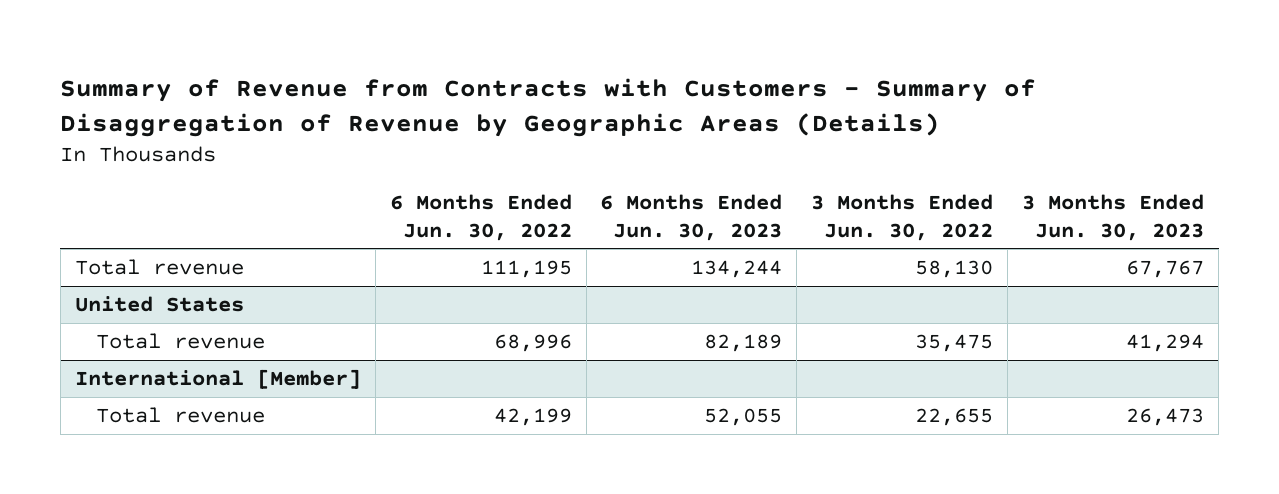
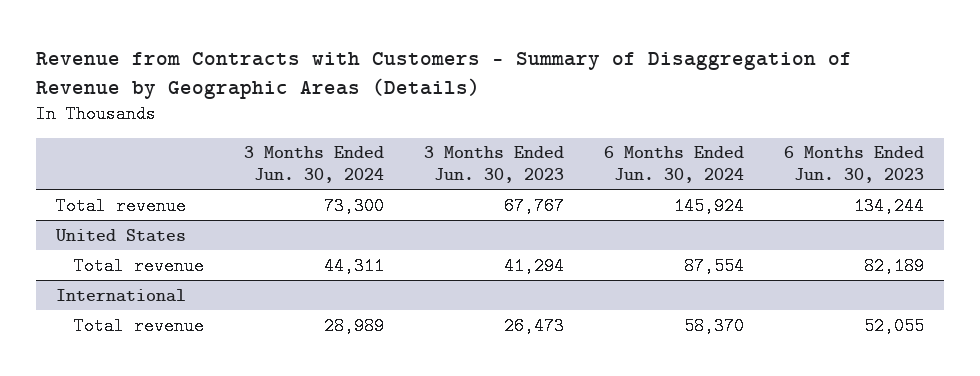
[60,77,1037,137] Summary of Revenue from Contracts with Customers - Summary of Disaggregation of Revenue by Geographic Areas (Details) -> [35,51,852,99] Revenue from Contracts with Customers - Summary of Disaggregation of Revenue by Geographic Areas (Details)
[389,194,572,241] 6 Months Ended Jun. 30, 2022 -> none
[811,194,994,241] 3 Months Ended Jun. 30, 2022 -> none
none -> [243,146,384,184] 3 Months Ended Jun. 30, 2024
none -> [603,146,744,184] 6 Months Ended Jun. 30, 2024
[74,369,361,390] International [Member] -> [55,288,186,302] International

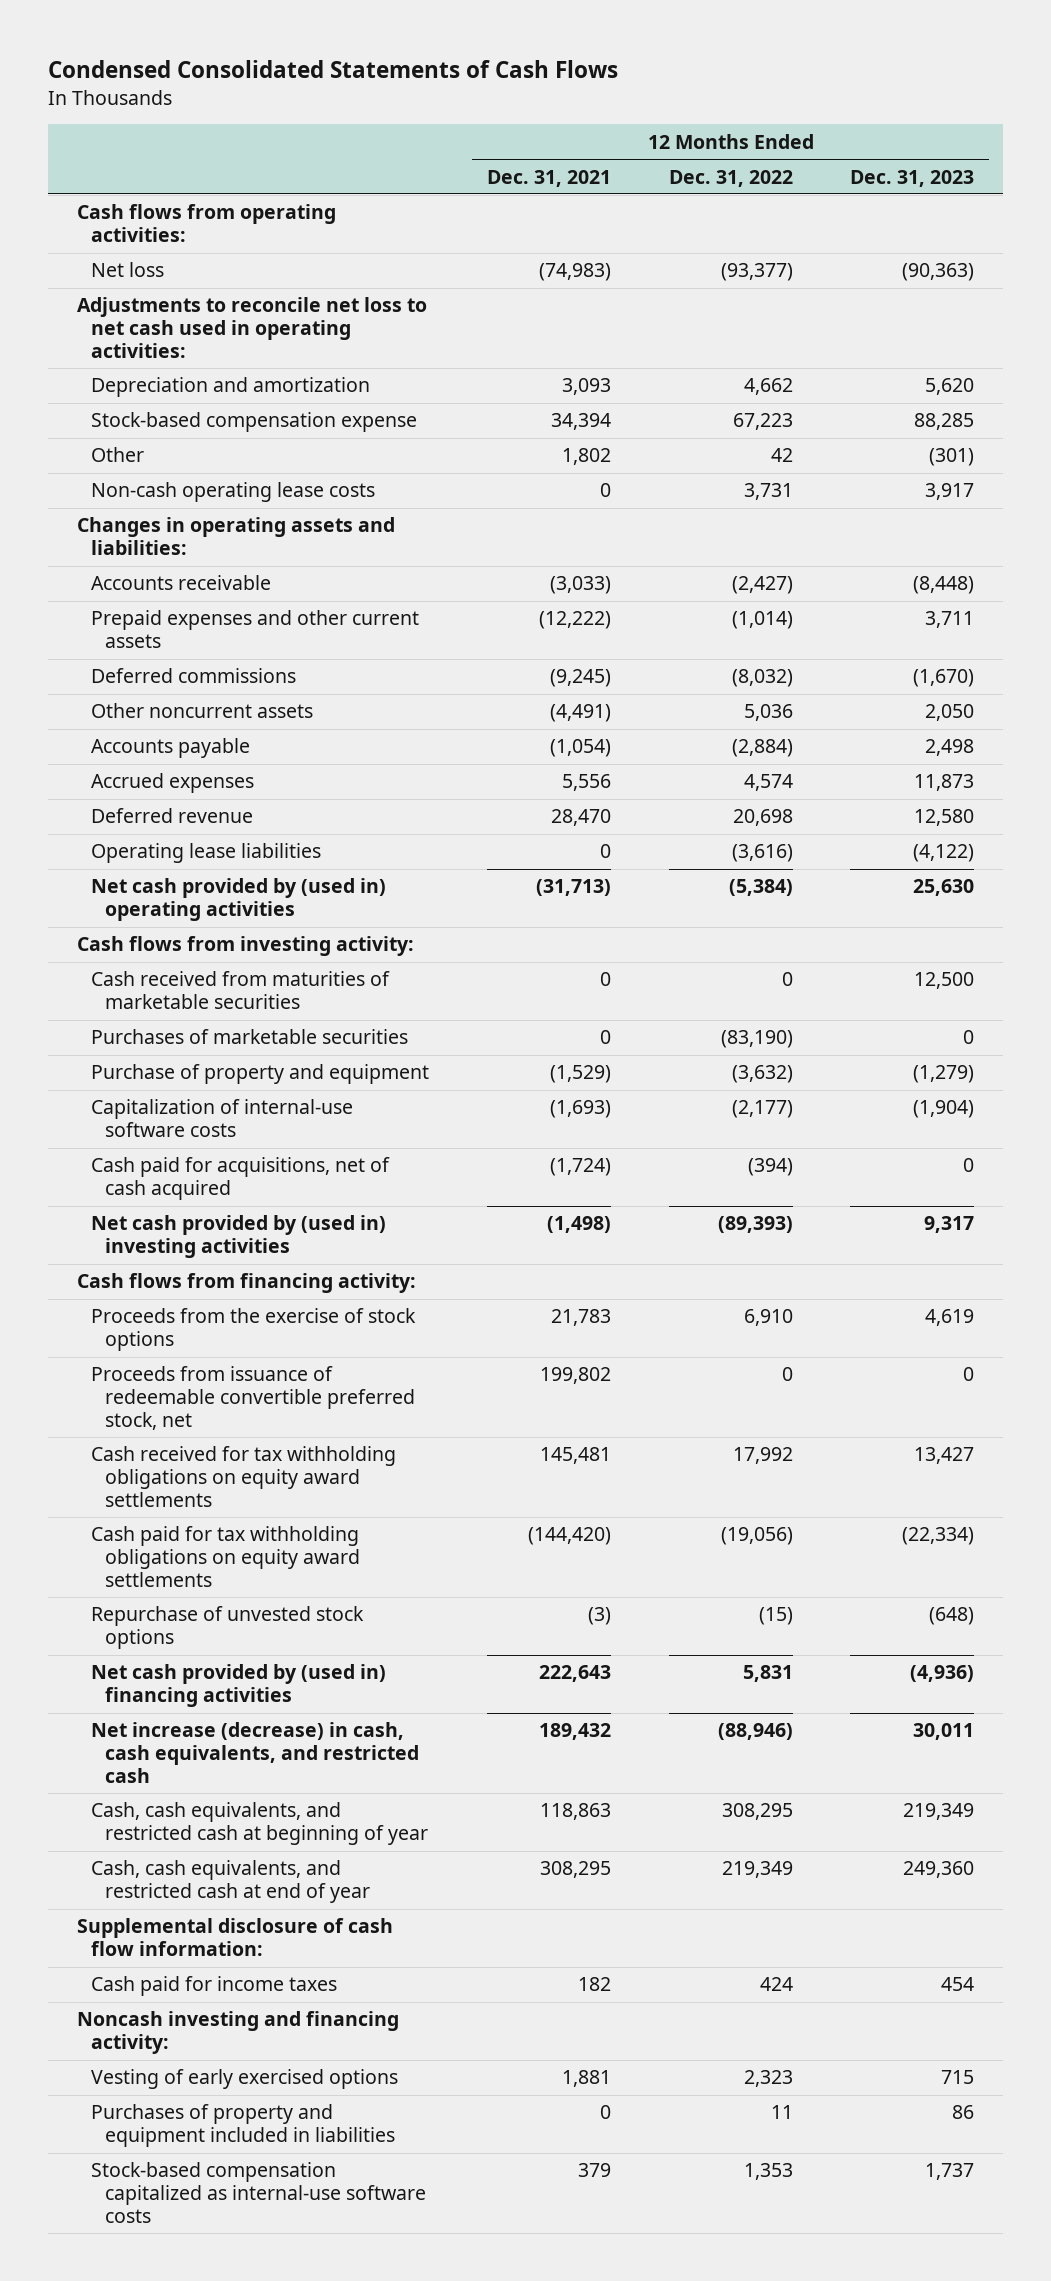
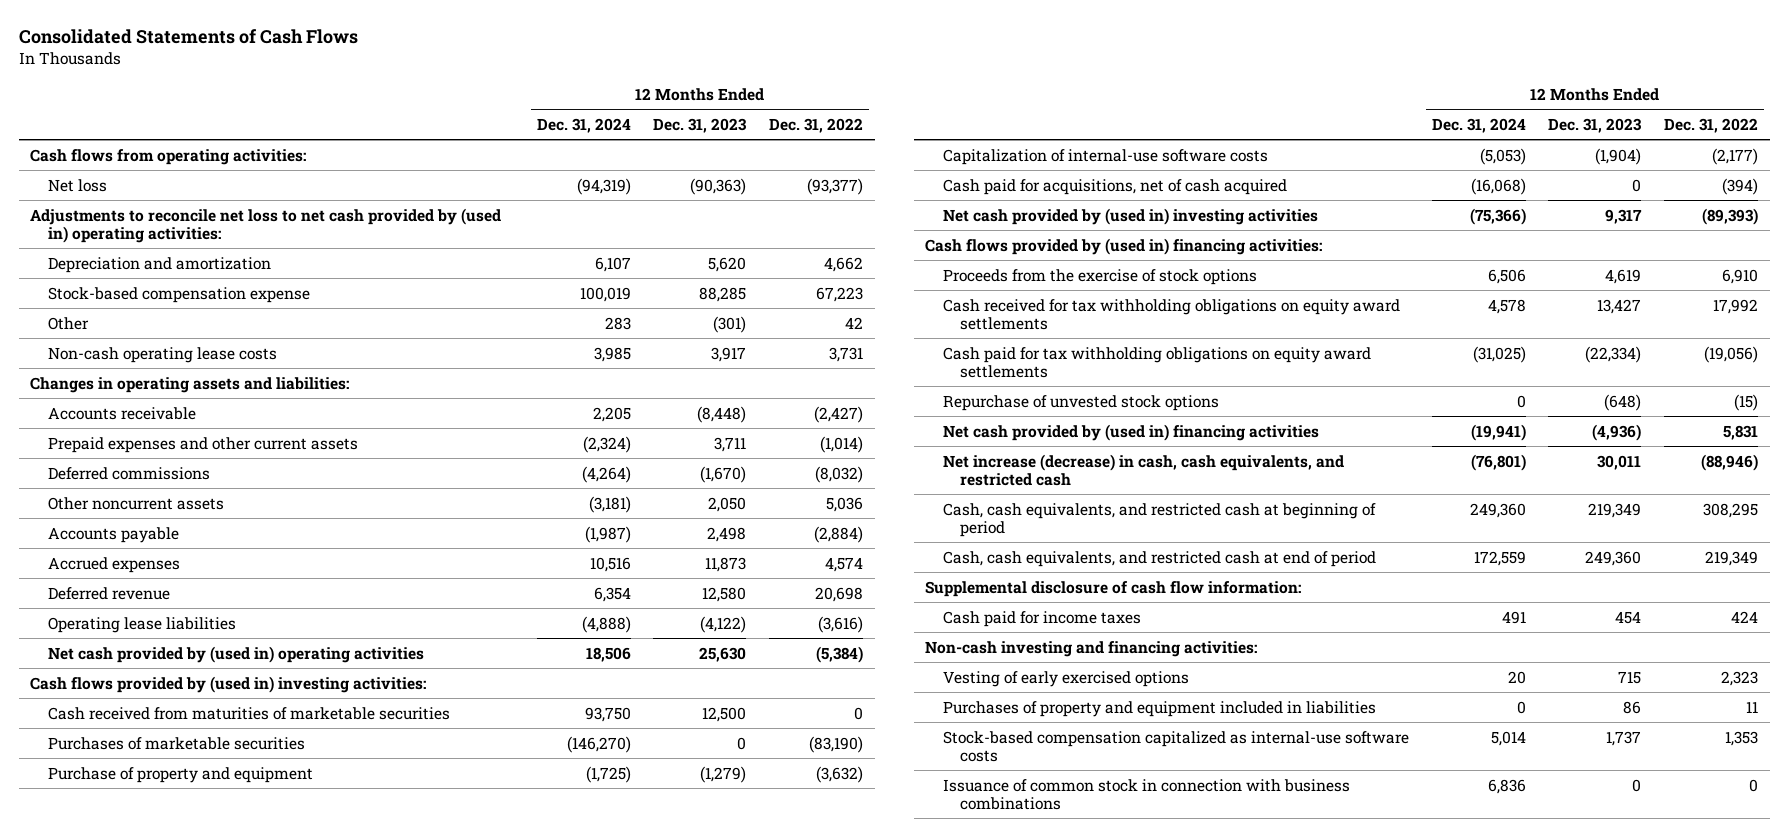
[47,60,618,79] Condensed Consolidated Statements of Cash Flows -> [18,28,358,44] Consolidated Statements of Cash Flows
[486,169,611,187] Dec. 31, 2021 -> none
none -> [536,117,631,133] Dec. 31, 2024
[76,297,427,359] Adjustments to reconcile net loss to net cash used in operating activities: -> [30,207,502,243] Adjustments to reconcile net loss to net cash provided by (used in) operating activities:
[76,936,414,957] Cash flows from investing activity: -> [30,675,427,693] Cash flows provided by (used in) investing activities:
[76,1273,416,1294] Cash flows from financing activity: -> [925,237,1323,255] Cash flows provided by (used in) financing activities:
[90,1366,415,1431] Proceeds from issuance of redeemable convertible preferred stock, net -> none
[90,1802,428,1846] Cash, cash equivalents, and restricted cash at beginning of year -> [942,502,1376,537] Cash, cash equivalents, and restricted cash at beginning of period
[90,1860,370,1904] Cash, cash equivalents, and restricted cash at end of year -> [942,550,1376,567] Cash, cash equivalents, and restricted cash at end of period
[76,2011,399,2055] Noncash investing and financing activity: -> [925,640,1258,657] Non-cash investing and financing activities:
none -> [942,778,1350,810] Issuance of common stock in connection with business combinations

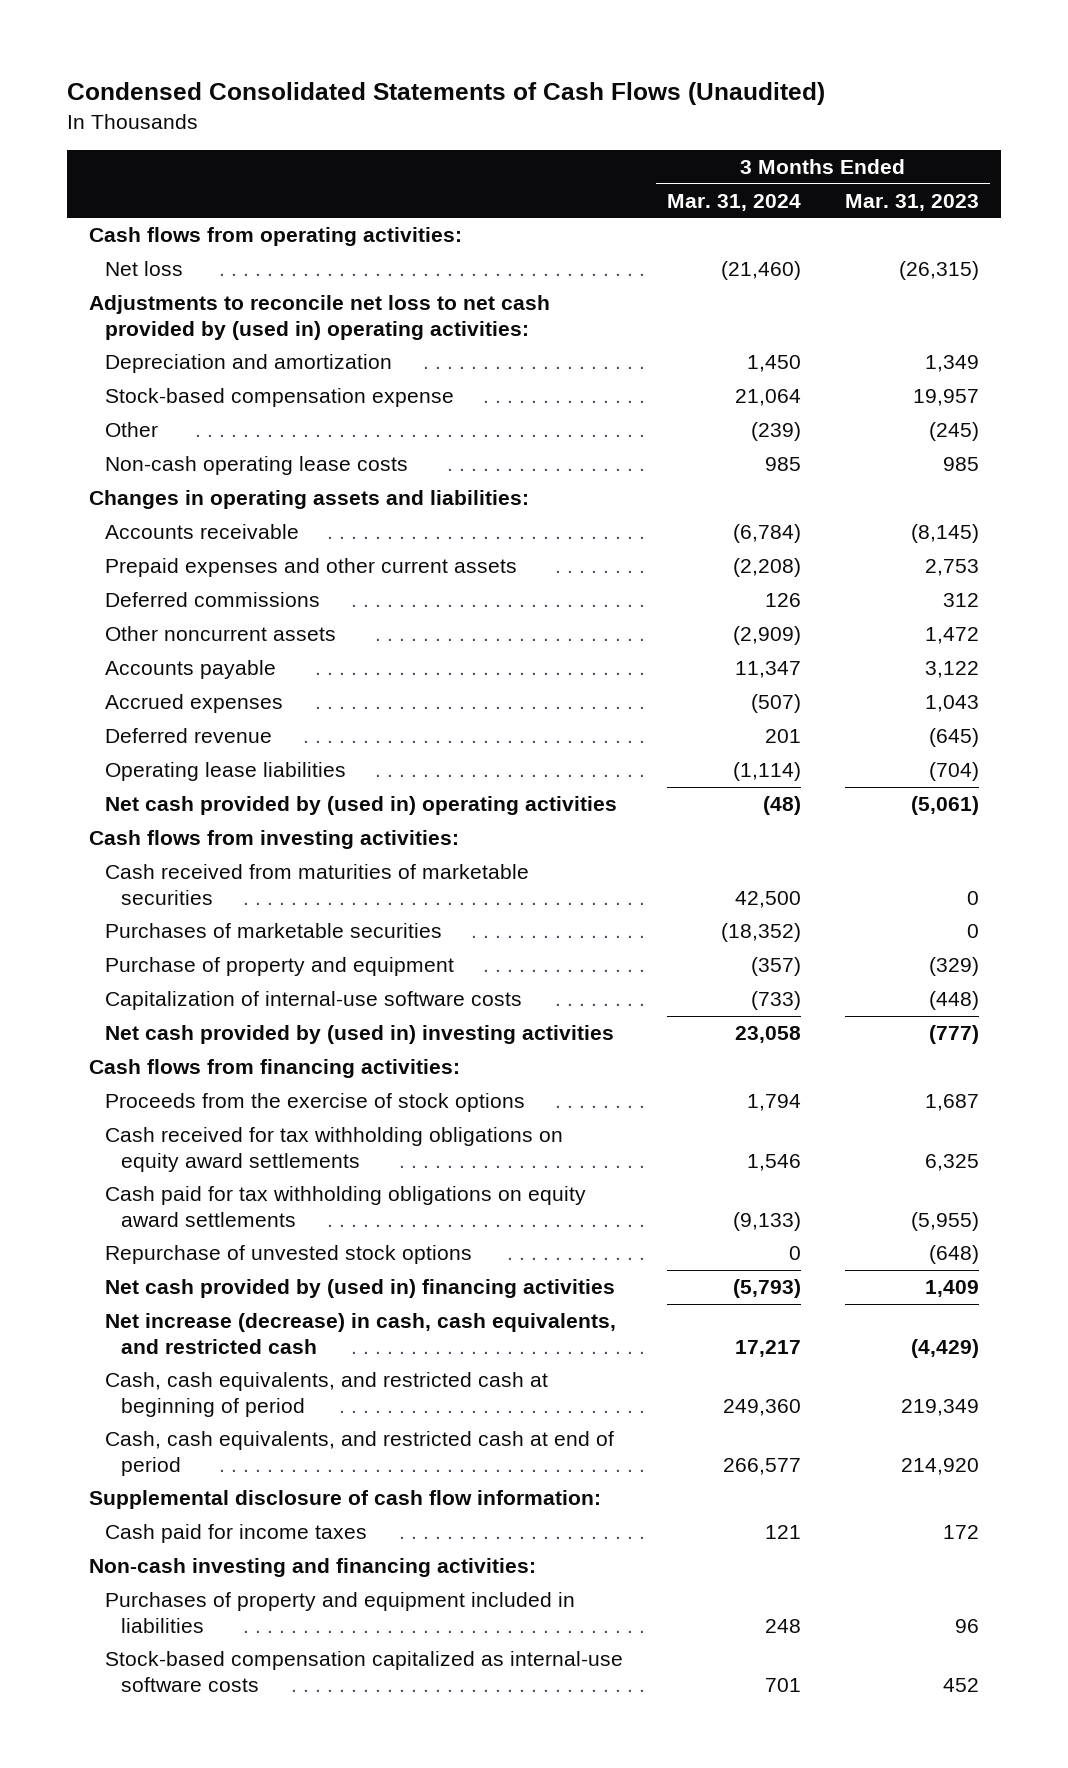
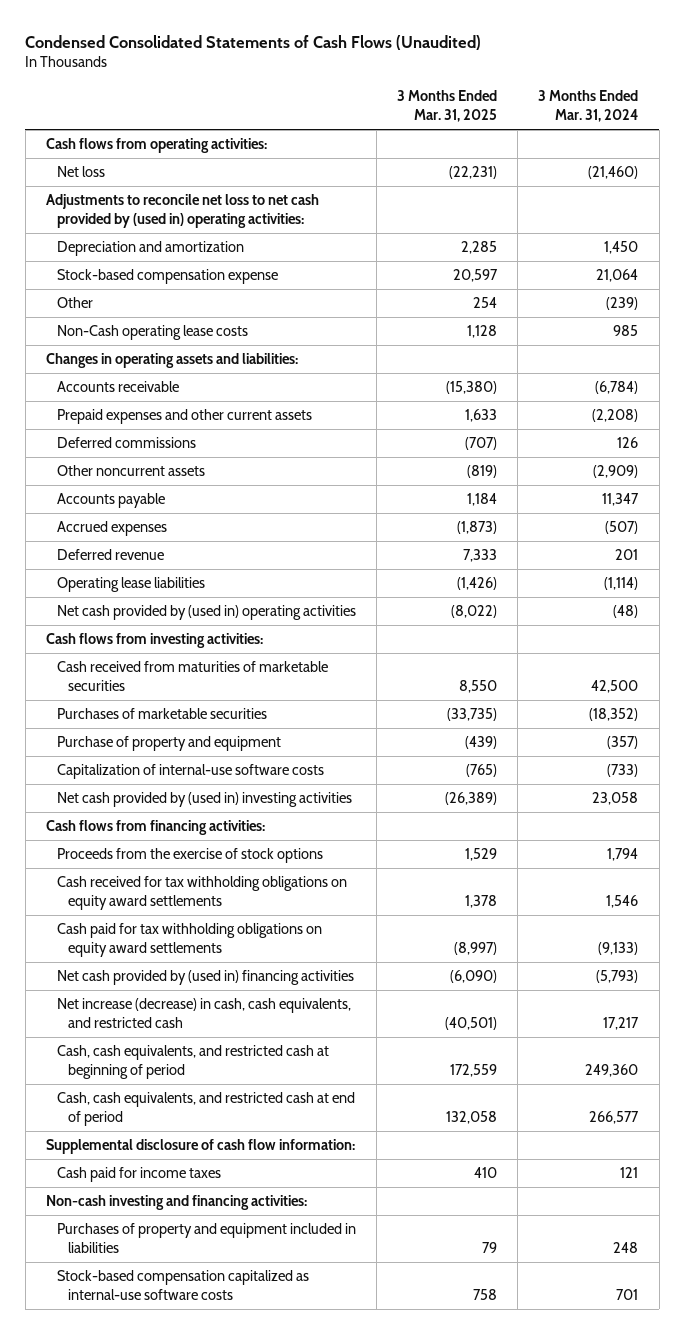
[845,193,980,211] Mar. 31, 2023 -> none
none -> [397,90,498,123] 3 Months Ended Mar. 31, 2025
[105,456,409,476] Non-cash operating lease costs -> [56,325,248,341] Non-Cash operating lease costs
[105,1245,473,1265] Repurchase of unvested stock options -> none

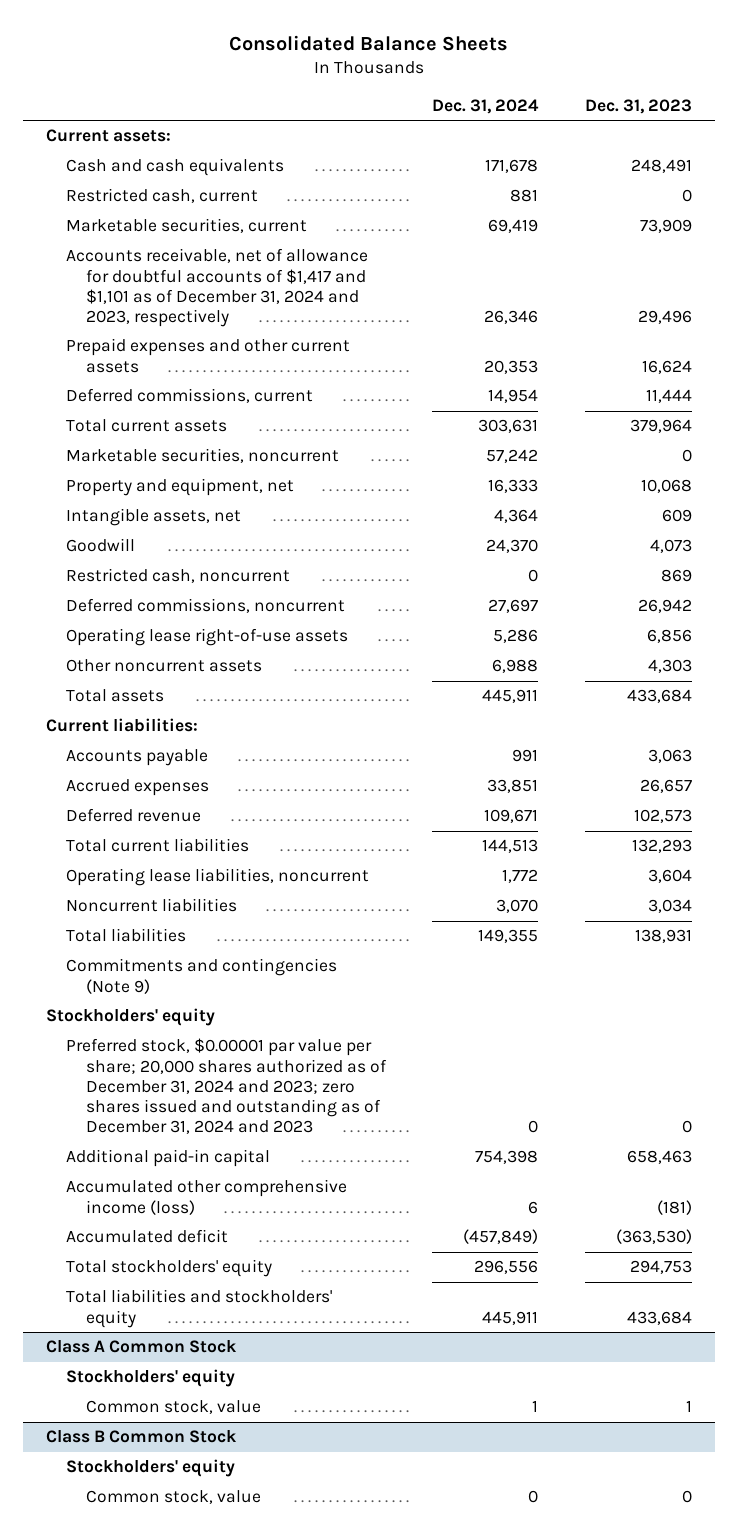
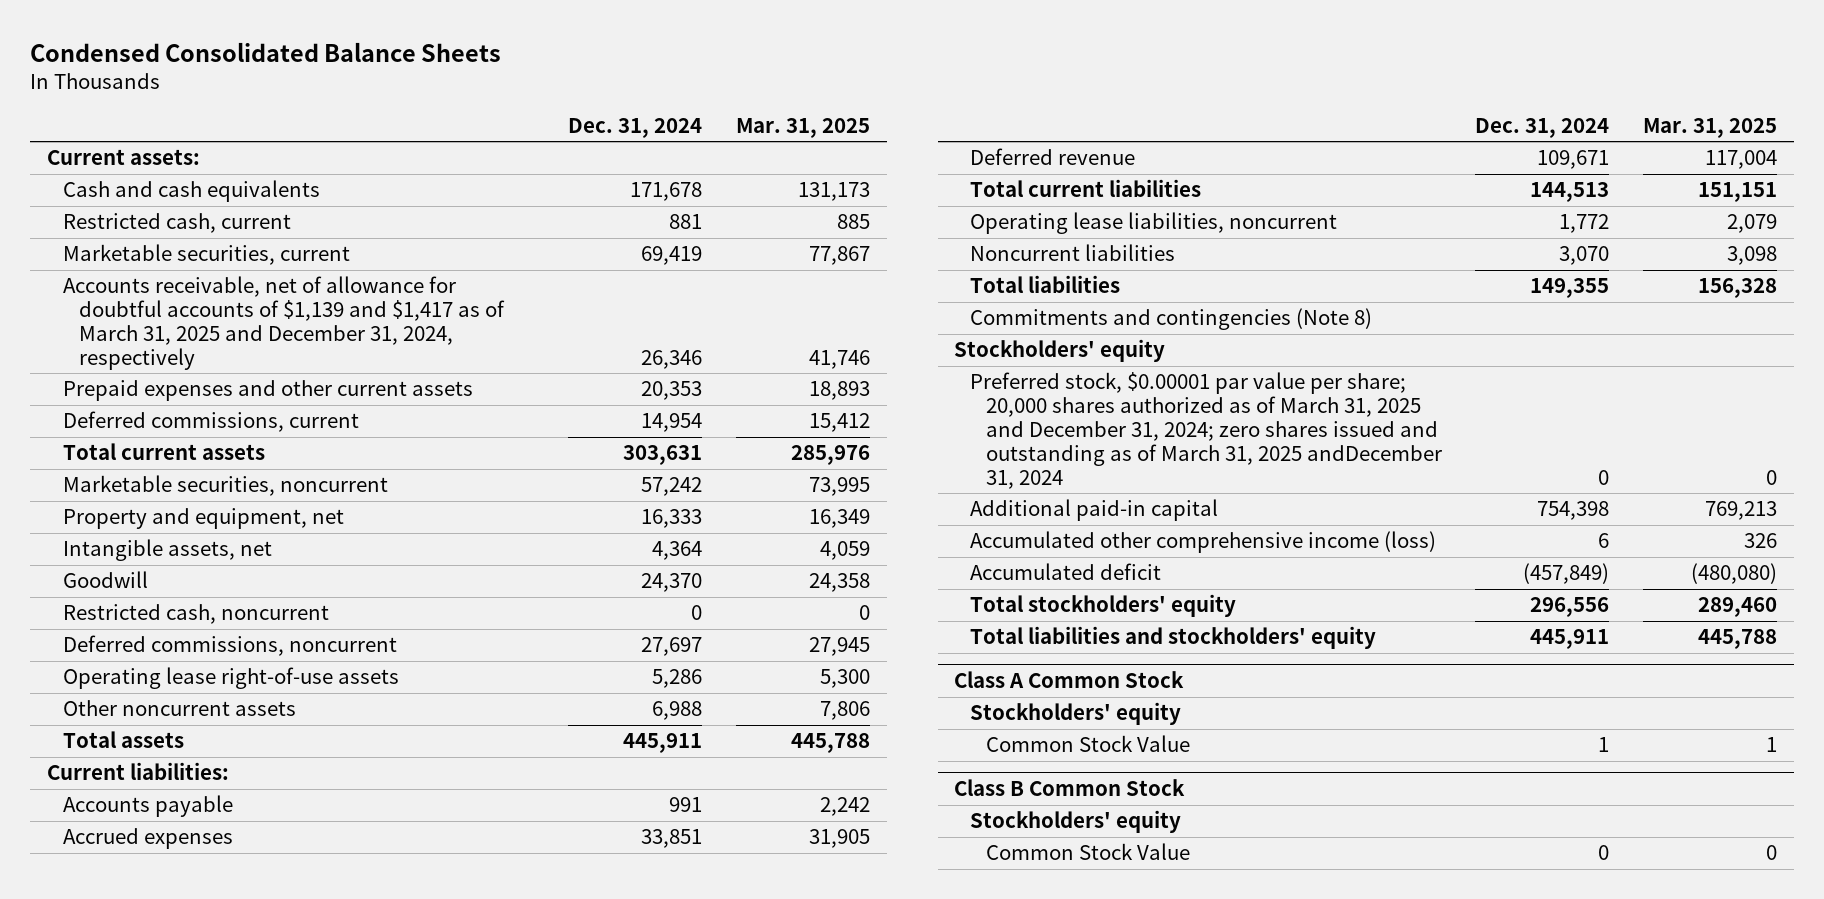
[228,34,508,51] Consolidated Balance Sheets -> [30,41,502,62] Condensed Consolidated Balance Sheets
[584,99,692,115] Dec. 31, 2023 -> none
none -> [735,118,870,139] Mar. 31, 2025
[65,248,368,328] Accounts receivable, net of allowance for doubtful accounts of $1,417 and $1,101 as of December 31, 2024 and 2023, respectively -> [62,276,505,371] Accounts receivable, net of allowance for doubtful accounts of $1,139 and $1,417 as of March 31, 2025 and December 31, 2024, respectively
[65,958,337,994] Commitments and contingencies (Note 9) -> [970,308,1373,331] Commitments and contingencies (Note 8)
[65,1038,387,1135] Preferred stock, $0.00001 par value per share; 20,000 shares authorized as of December 31, 2024 and 2023; zero shares issued and outstanding as of December 31, 2024 and 2023 -> [970,372,1442,490] Preferred stock, $0.00001 par value per share; 20,000 shares authorized as of March 31, 2025 and December 31, 2024; zero shares issued and outstanding as of March 31, 2025 andDecember 31, 2024
[85,1400,261,1415] Common stock, value -> [985,735,1190,753] Common Stock Value
[85,1490,261,1505] Common stock, value -> [985,843,1190,861] Common Stock Value

